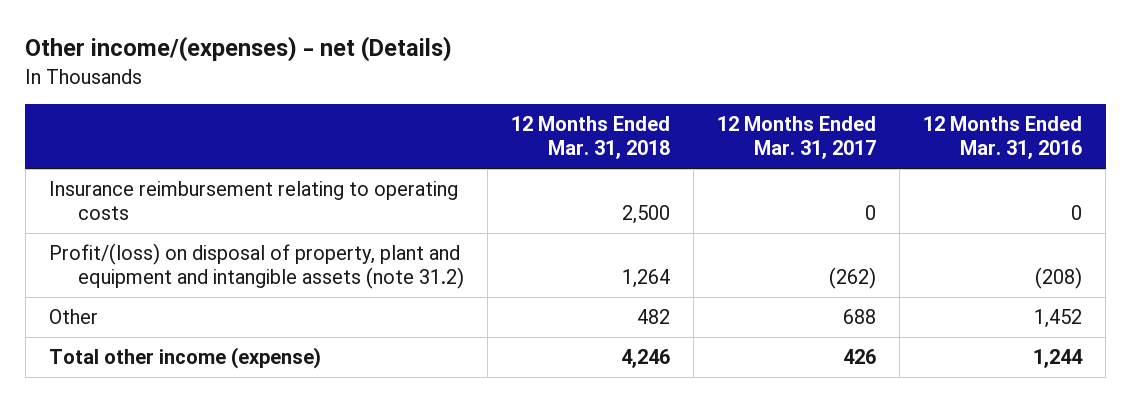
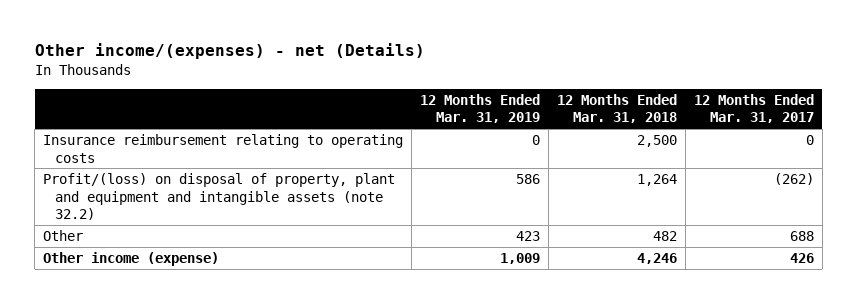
[922,116,1082,160] 12 Months Ended Mar. 31, 2016 -> none
none -> [419,93,540,124] 12 Months Ended Mar. 31, 2019
[48,243,464,290] Profit/(loss) on disposal of property, plant and equipment and intangible assets (note 31.2) -> [43,172,396,221] Profit/(loss) on disposal of property, plant and equipment and intangible assets (note 32.2)
[48,347,321,370] Total other income (expense) -> [43,251,220,266] Other income (expense)

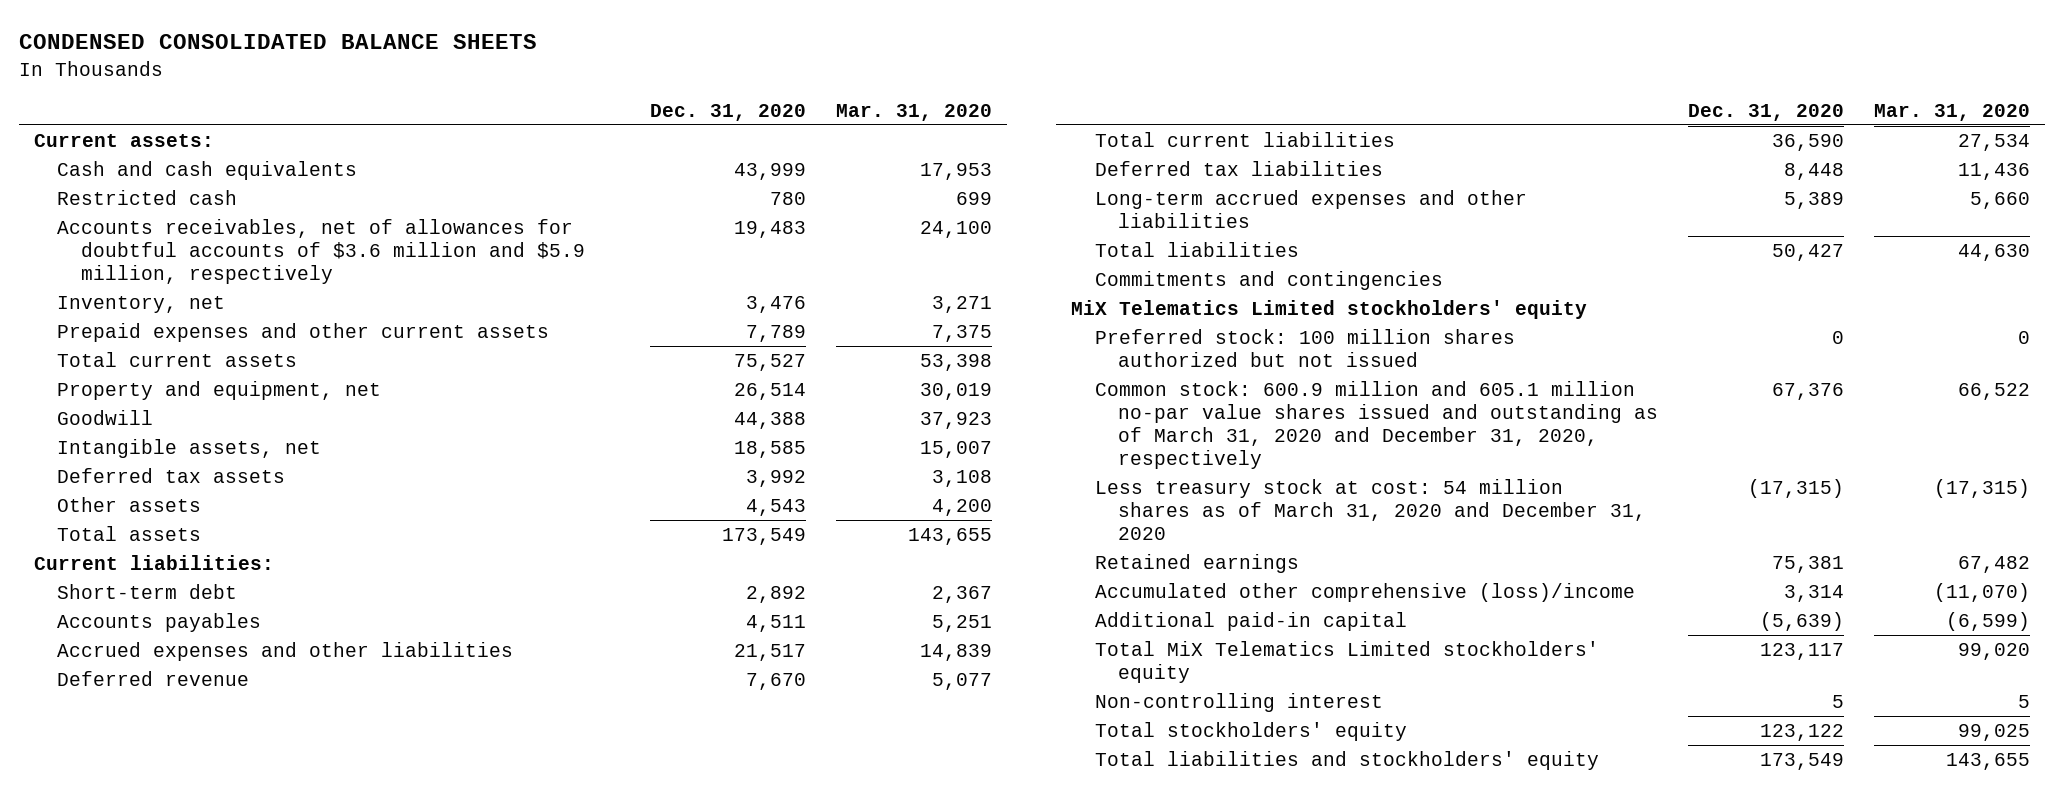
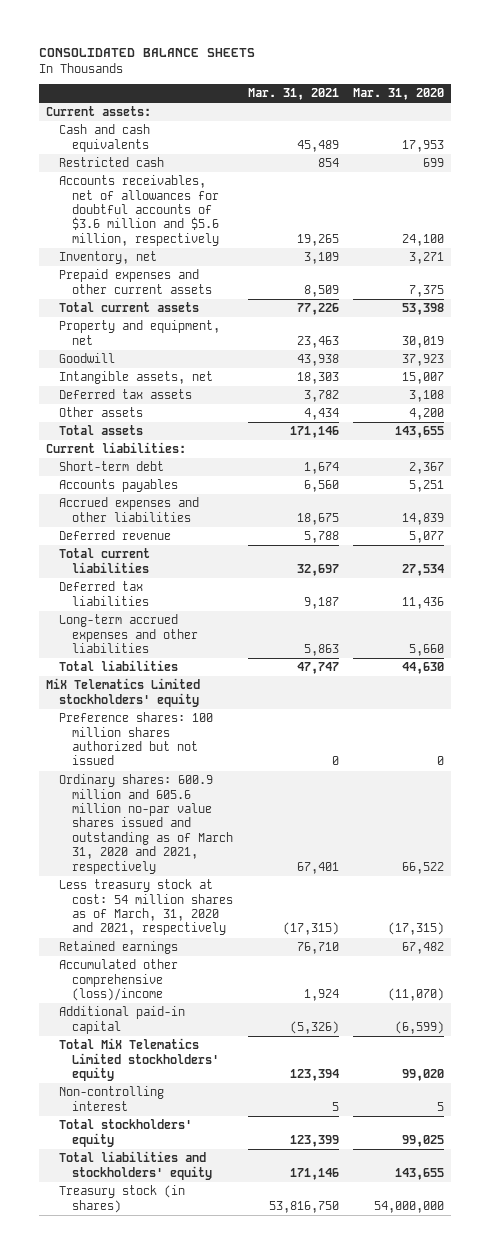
[18,34,537,50] CONDENSED CONSOLIDATED BALANCE SHEETS -> [39,48,256,58] CONSOLIDATED BALANCE SHEETS
[650,103,807,121] Dec. 31, 2020 -> none
none -> [247,88,339,101] Mar. 31, 2021
[57,219,585,284] Accounts receivables, net of allowances for doubtful accounts of $3.6 million and $5.9 million, respectively -> [59,175,220,246] Accounts receivables, net of allowances for doubtful accounts of $3.6 million and $5.6 million, respectively
[1094,271,1443,291] Commitments and contingencies -> none
[1094,329,1515,368] Preferred stock: 100 million shares authorized but not issued -> [59,712,214,766] Preference shares: 100 million shares authorized but not issued
[1094,381,1659,469] Common stock: 600.9 million and 605.1 million no-par value shares issued and outstanding as of March 31, 2020 and December 31, 2020, respectively -> [59,774,234,874] Ordinary shares: 600.9 million and 605.6 million no-par value shares issued and outstanding as of March 31, 2020 and 2021, respectively
[1094,479,1647,540] Less treasury stock at cost: 54 million shares as of March 31, 2020 and December 31, 2020 -> [59,879,234,936] Less treasury stock at cost: 54 million shares as of March, 31, 2020 and 2021, respectively
none -> [59,1185,186,1213] Treasury stock (in shares)

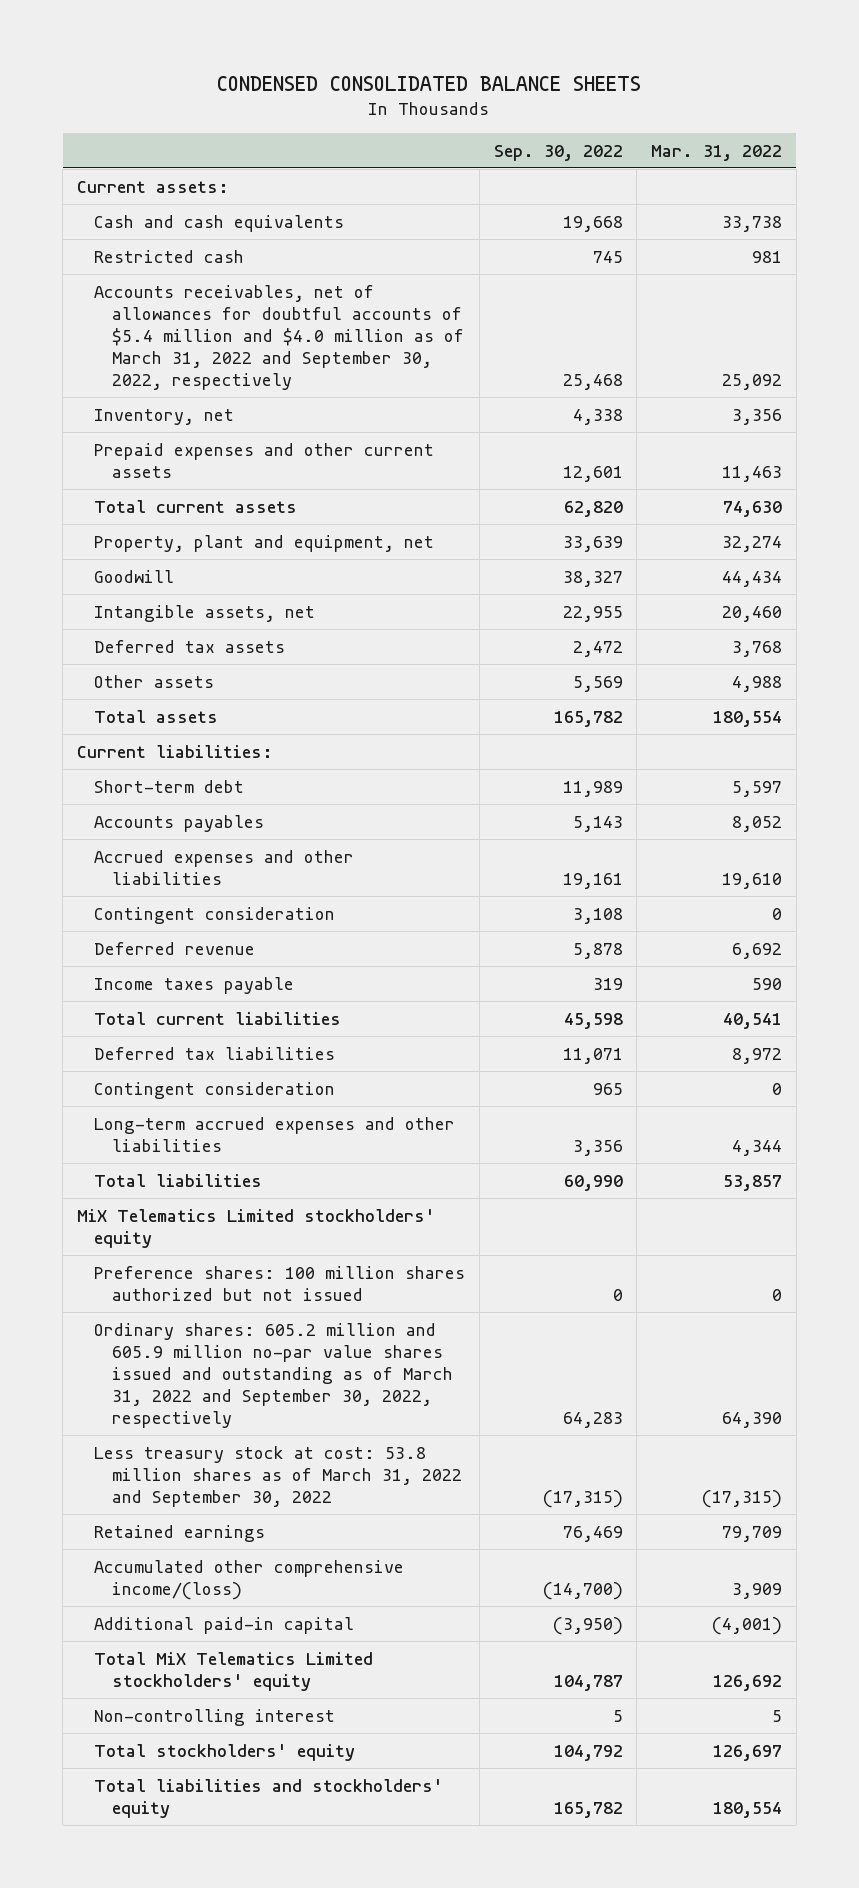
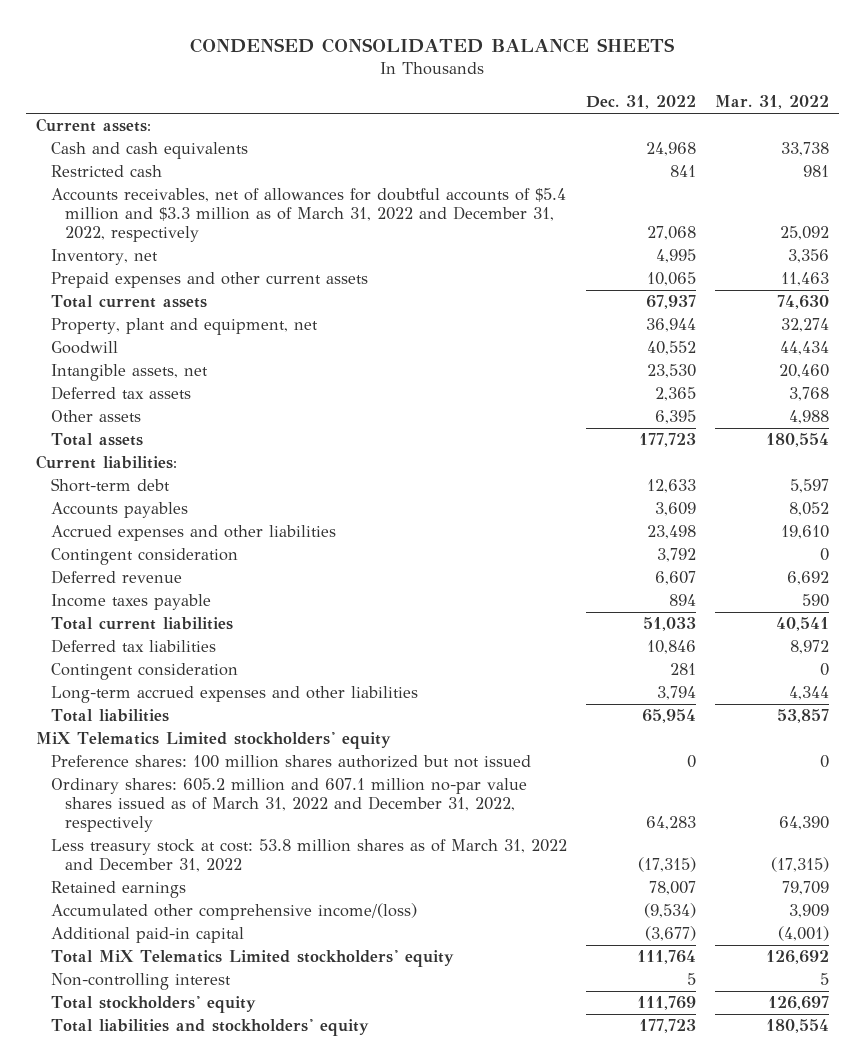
[493,144,623,161] Sep. 30, 2022 -> none
none -> [585,95,696,110] Dec. 31, 2022
[94,284,464,391] Accounts receivables, net of allowances for doubtful accounts of $5.4 million and $4.0 million as of March 31, 2022 and September 30, 2022, respectively -> [50,188,566,242] Accounts receivables, net of allowances for doubtful accounts of $5.4 million and $3.3 million as of March 31, 2022 and December 31, 2022, respectively
[94,1322,453,1429] Ordinary shares: 605.2 million and 605.9 million no-par value shares issued and outstanding as of March 31, 2022 and September 30, 2022, respectively -> [50,778,527,832] Ordinary shares: 605.2 million and 607.1 million no-par value shares issued as of March 31, 2022 and December 31, 2022, respectively
[94,1445,462,1507] Less treasury stock at cost: 53.8 million shares as of March 31, 2022 and September 30, 2022 -> [50,839,567,872] Less treasury stock at cost: 53.8 million shares as of March 31, 2022 and December 31, 2022

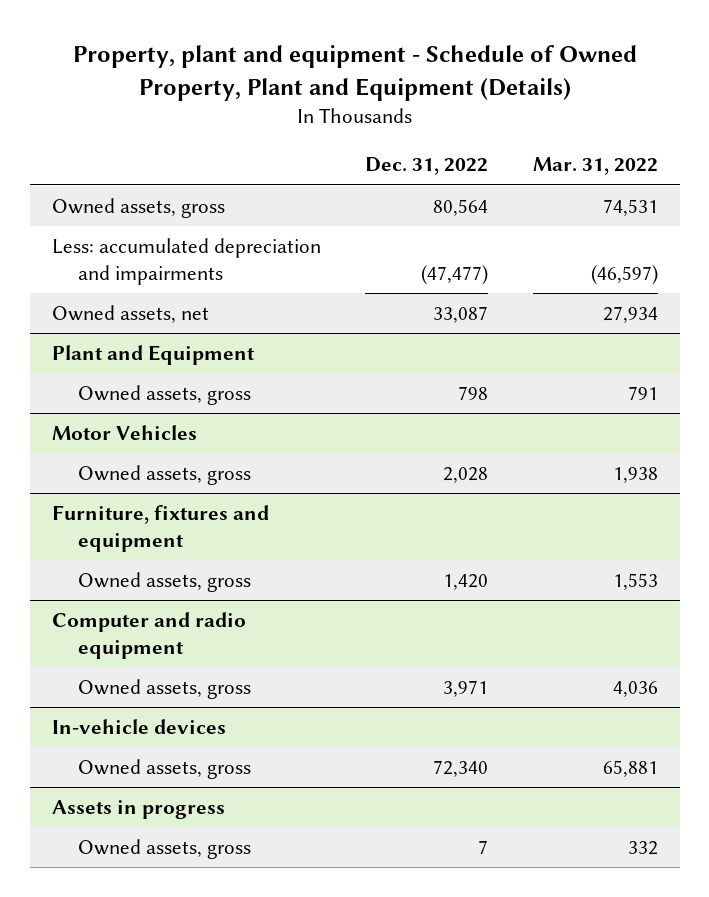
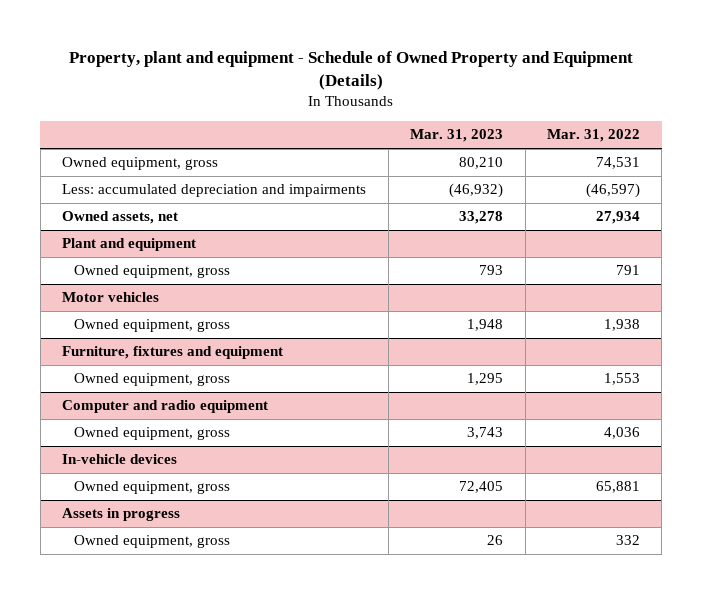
[72,45,637,101] Property, plant and equipment - Schedule of Owned Property, Plant and Equipment (Details) -> [69,51,634,91] Property, plant and equipment - Schedule of Owned Property and Equipment (Details)
[365,157,489,176] Dec. 31, 2022 -> none
none -> [410,129,504,143] Mar. 31, 2023
[51,198,225,219] Owned assets, gross -> [62,157,219,171] Owned equipment, gross
[51,345,255,366] Plant and Equipment -> [62,238,197,252] Plant and equipment
[77,385,251,406] Owned assets, gross -> [74,265,231,279] Owned equipment, gross
[51,425,197,441] Motor Vehicles -> [62,292,160,303] Motor vehicles
[77,465,251,486] Owned assets, gross -> [74,319,231,333] Owned equipment, gross
[77,572,251,593] Owned assets, gross -> [74,373,231,387] Owned equipment, gross
[77,679,251,700] Owned assets, gross -> [74,427,231,441] Owned equipment, gross
[77,759,251,780] Owned assets, gross -> [74,481,231,495] Owned equipment, gross
[77,839,251,860] Owned assets, gross -> [74,535,231,549] Owned equipment, gross

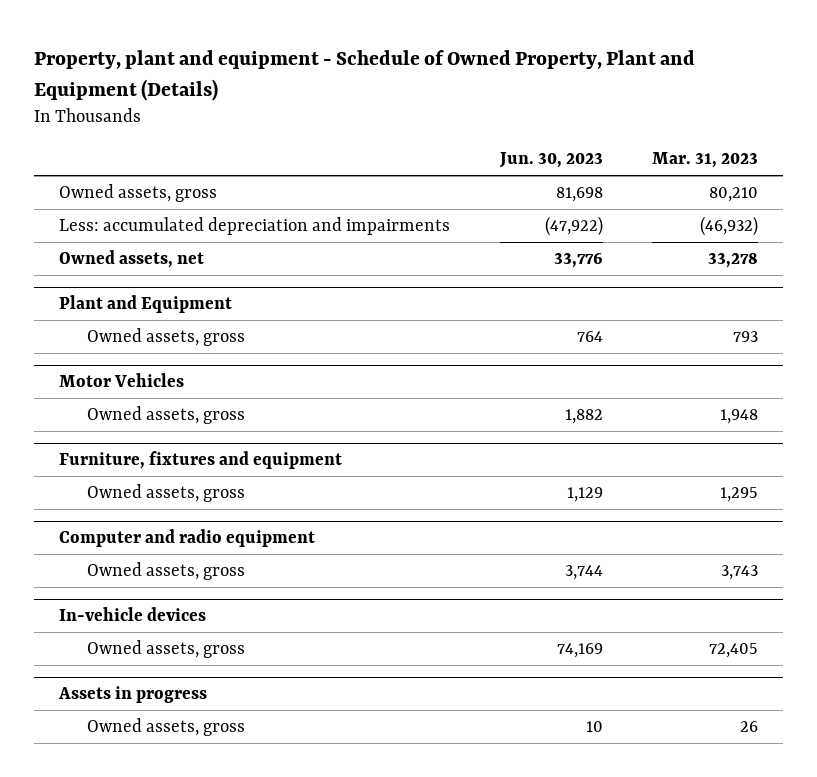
[69,51,634,91] Property, plant and equipment - Schedule of Owned Property and Equipment (Details) -> [33,49,695,101] Property, plant and equipment - Schedule of Owned Property, Plant and Equipment (Details)
[546,129,640,143] Mar. 31, 2022 -> none
none -> [498,152,603,169] Jun. 30, 2023
[62,157,219,171] Owned equipment, gross -> [58,184,217,203] Owned assets, gross
[62,238,197,252] Plant and equipment -> [58,295,232,314] Plant and Equipment
[74,265,231,279] Owned equipment, gross -> [87,328,246,347] Owned assets, gross
[62,292,160,303] Motor vehicles -> [58,373,184,388] Motor Vehicles
[74,319,231,333] Owned equipment, gross -> [87,406,246,425] Owned assets, gross
[74,373,231,387] Owned equipment, gross -> [87,484,246,503] Owned assets, gross
[74,427,231,441] Owned equipment, gross -> [87,562,246,581] Owned assets, gross
[74,481,231,495] Owned equipment, gross -> [87,640,246,659] Owned assets, gross
[74,535,231,549] Owned equipment, gross -> [87,718,246,737] Owned assets, gross

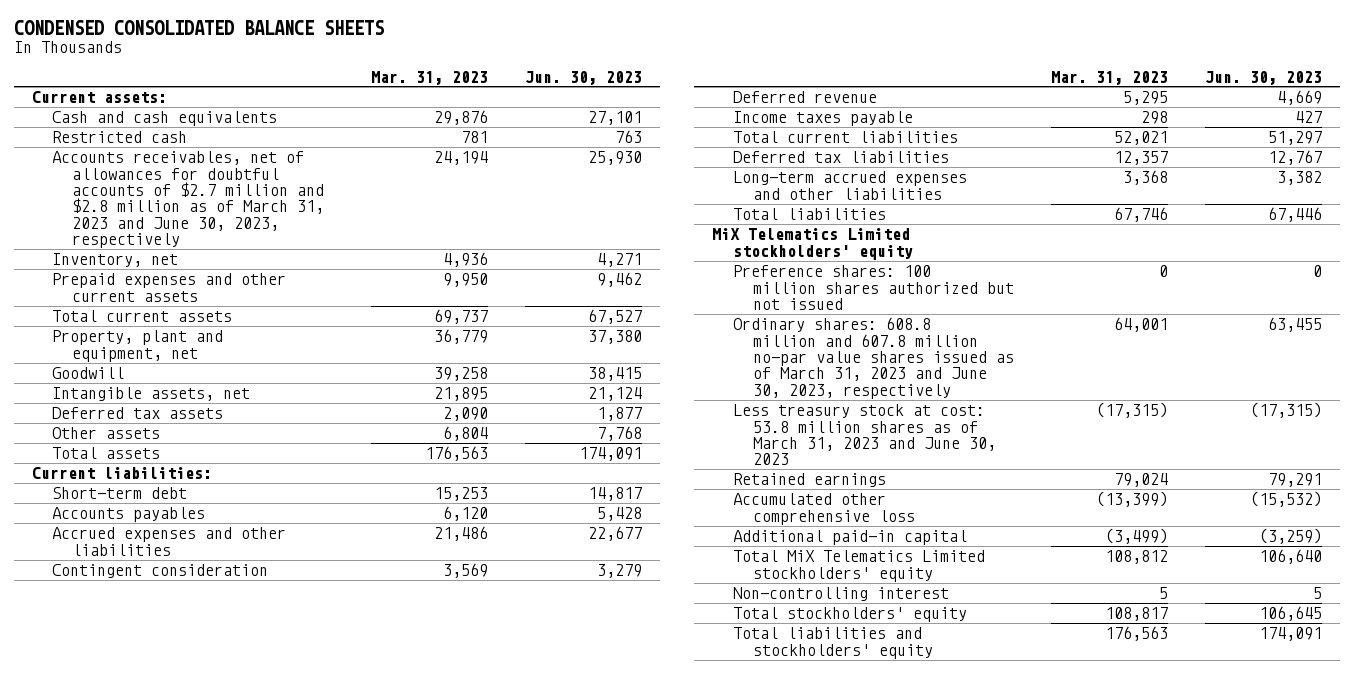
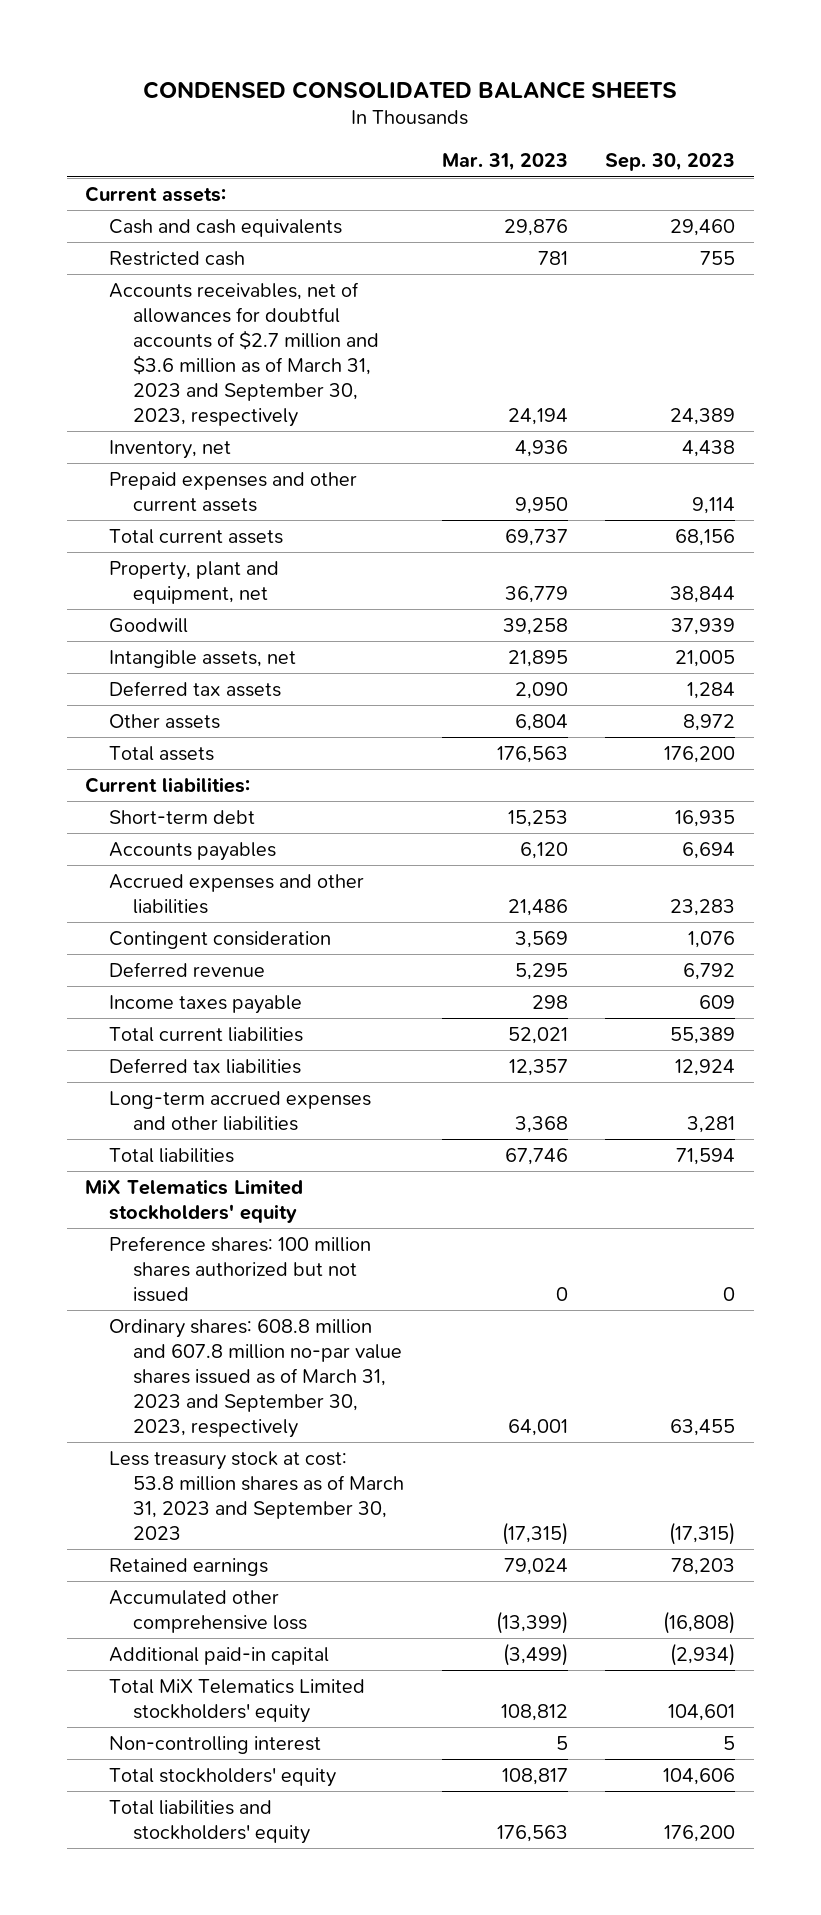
[524,70,642,85] Jun. 30, 2023 -> none
none -> [605,153,736,172] Sep. 30, 2023
[52,151,325,249] Accounts receivables, net of allowances for doubtful accounts of $2.7 million and $2.8 million as of March 31, 2023 and June 30, 2023, respectively -> [109,281,379,427] Accounts receivables, net of allowances for doubtful accounts of $2.7 million and $3.6 million as of March 31, 2023 and September 30, 2023, respectively
[732,317,1014,399] Ordinary shares: 608.8 million and 607.8 million no-par value shares issued as of March 31, 2023 and June 30, 2023, respectively -> [109,1318,402,1438] Ordinary shares: 608.8 million and 607.8 million no-par value shares issued as of March 31, 2023 and September 30, 2023, respectively
[732,404,996,466] Less treasury stock at cost: 53.8 million shares as of March 31, 2023 and June 30, 2023 -> [109,1450,404,1540] Less treasury stock at cost: 53.8 million shares as of March 31, 2023 and September 30, 2023

